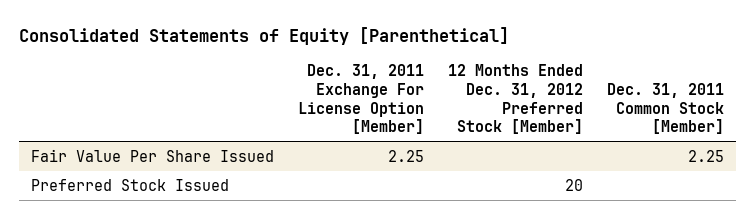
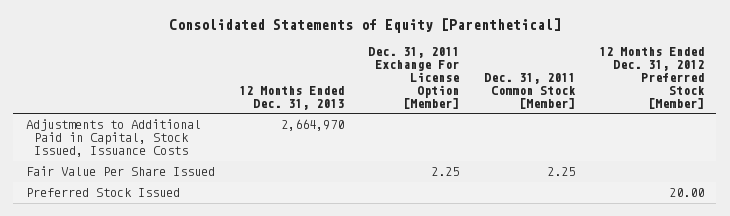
none -> [238,85,344,110] 12 Months Ended Dec. 31, 2013
none -> [25,119,201,158] Adjustments to Additional Paid in Capital, Stock Issued, Issuance Costs
[565,178,584,191] 20 -> [669,188,705,198] 20.00

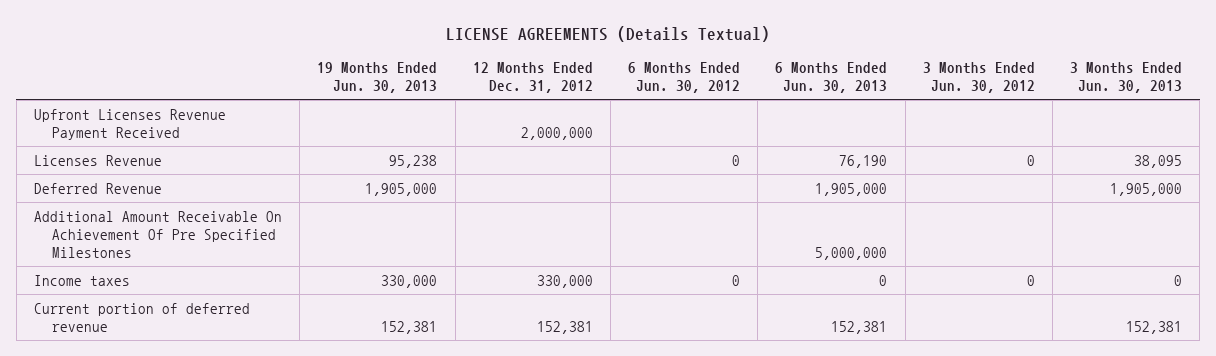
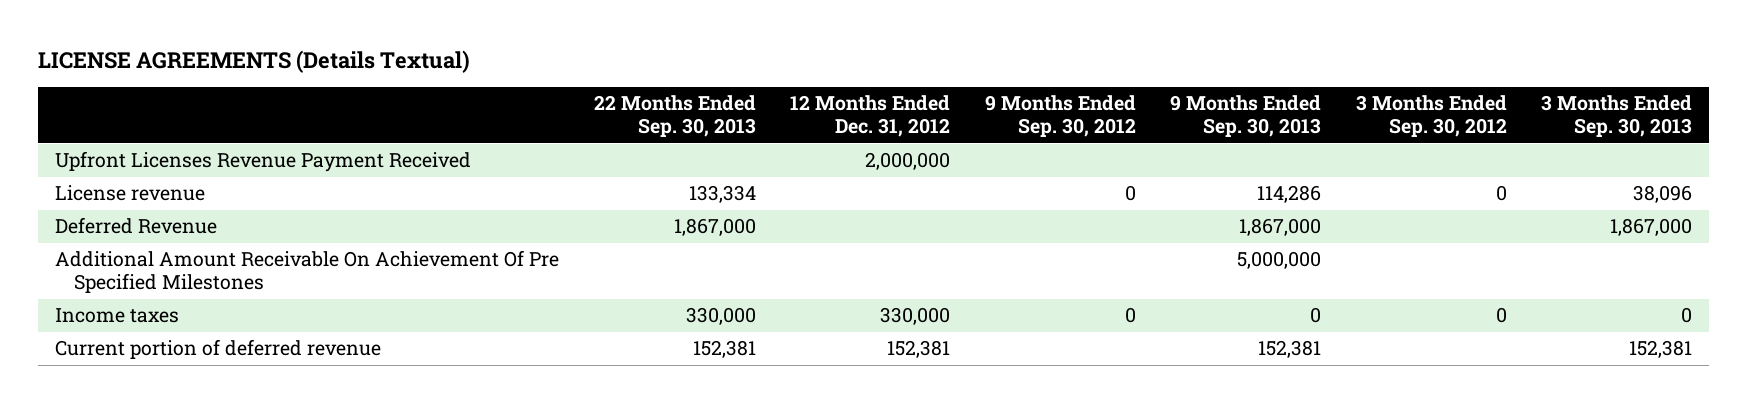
[317,61,438,93] 19 Months Ended Jun. 30, 2013 -> none
[628,61,741,93] 6 Months Ended Jun. 30, 2012 -> none
[775,61,888,93] 6 Months Ended Jun. 30, 2013 -> none
[922,61,1035,93] 3 Months Ended Jun. 30, 2012 -> none
[1070,61,1183,93] 3 Months Ended Jun. 30, 2013 -> none
none -> [593,95,756,138] 22 Months Ended Sep. 30, 2013
none -> [984,95,1136,138] 9 Months Ended Sep. 30, 2012
none -> [1170,95,1322,138] 9 Months Ended Sep. 30, 2013
none -> [1355,95,1507,138] 3 Months Ended Sep. 30, 2012
none -> [1541,95,1693,138] 3 Months Ended Sep. 30, 2013
[34,154,163,166] Licenses Revenue -> [55,185,206,202] License revenue

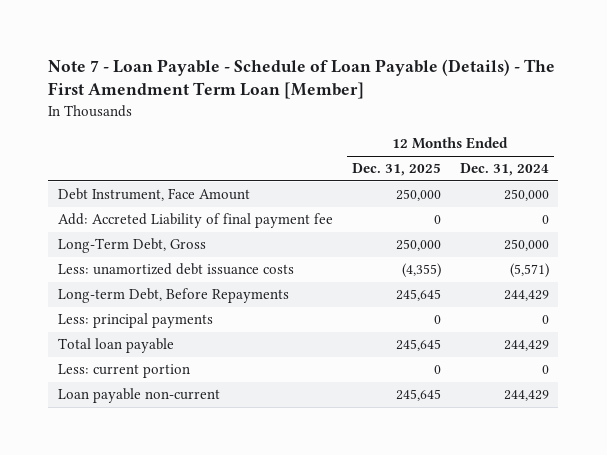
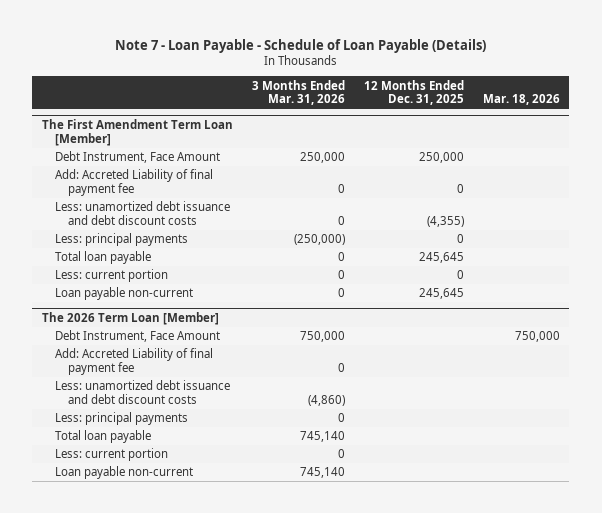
[48,58,556,100] Note 7 - Loan Payable - Schedule of Loan Payable (Details) - The First Amendment Term Loan [Member] -> [114,38,486,53] Note 7 - Loan Payable - Schedule of Loan Payable (Details)
[459,163,549,177] Dec. 31, 2024 -> none
none -> [251,79,345,106] 3 Months Ended Mar. 31, 2026
none -> [482,94,560,106] Mar. 18, 2026
none -> [41,119,233,146] The First Amendment Term Loan [Member]
[57,238,206,254] Long-Term Debt, Gross -> none
[57,288,289,304] Long-term Debt, Before Repayments -> none
[57,263,294,276] Less: unamortized debt issuance costs -> [54,201,230,225] Less: unamortized debt issuance and debt discount costs
none -> [41,312,219,326] The 2026 Term Loan [Member]
none -> [54,330,220,343] Debt Instrument, Face Amount
none -> [54,348,213,375] Add: Accreted Liability of final payment fee
none -> [54,380,230,404] Less: unamortized debt issuance and debt discount costs
none -> [54,412,188,426] Less: principal payments
none -> [54,430,151,444] Total loan payable
none -> [54,448,168,462] Less: current portion
none -> [54,466,193,480] Loan payable non-current

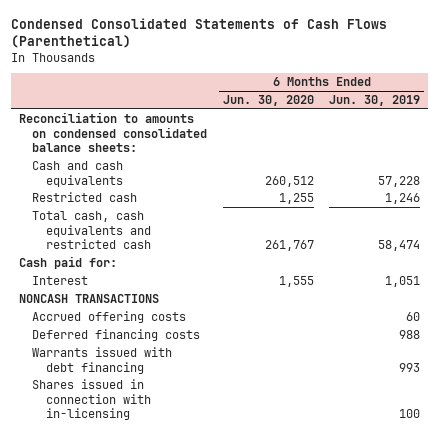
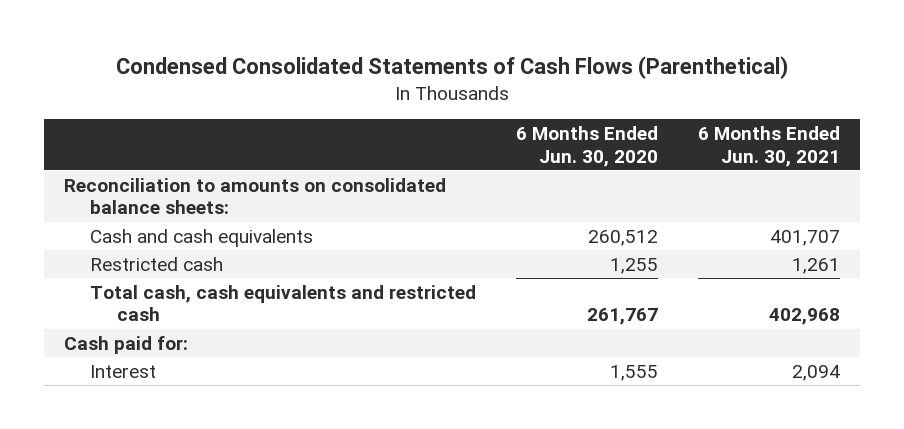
[329,95,421,107] Jun. 30, 2019 -> none
none -> [697,125,840,167] 6 Months Ended Jun. 30, 2021
[18,112,208,153] Reconciliation to amounts on condensed consolidated balance sheets: -> [64,177,447,215] Reconciliation to amounts on consolidated balance sheets:
[18,294,159,304] NONCASH TRANSACTIONS -> none
[32,311,187,324] Accrued offering costs -> none
[32,329,201,342] Deferred financing costs -> none
[32,347,173,374] Warrants issued with debt financing -> none
[32,379,151,421] Shares issued in connection with in-licensing -> none

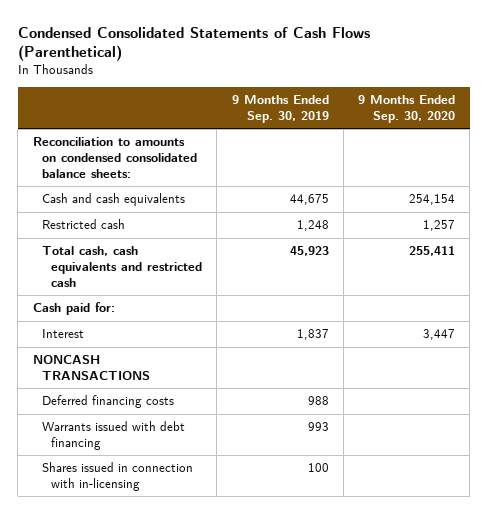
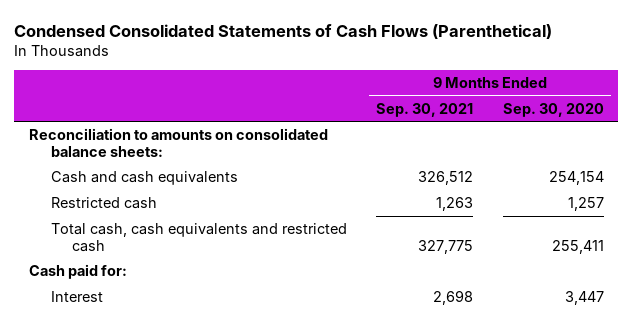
[231,95,329,123] 9 Months Ended Sep. 30, 2019 -> none
none -> [376,102,474,117] Sep. 30, 2021
[32,137,197,178] Reconciliation to amounts on condensed consolidated balance sheets: -> [29,128,329,157] Reconciliation to amounts on consolidated balance sheets:
[32,355,150,381] NONCASH TRANSACTIONS -> none
[41,395,174,409] Deferred financing costs -> none
[41,421,185,451] Warrants issued with debt financing -> none
[41,462,193,492] Shares issued in connection with in-licensing -> none

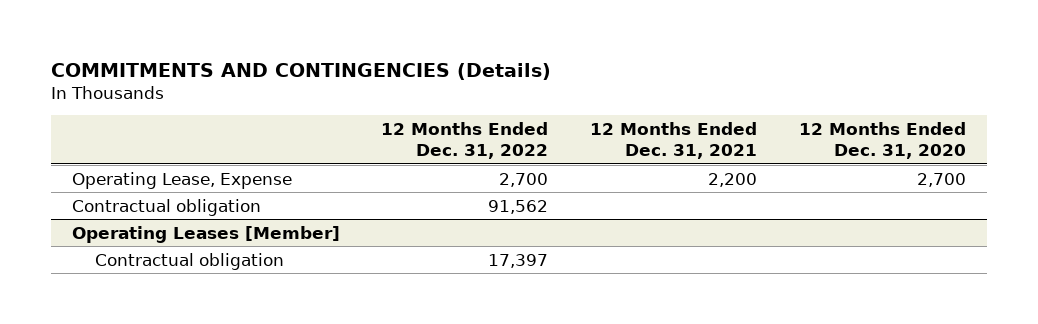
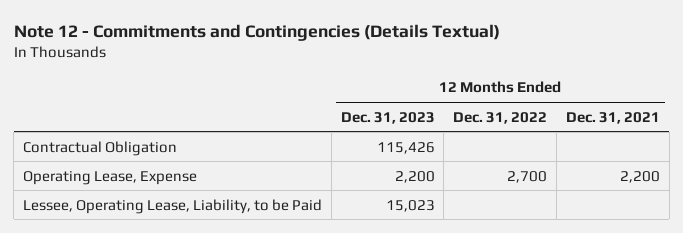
[50,62,551,80] COMMITMENTS AND CONTINGENCIES (Details) -> [13,24,500,42] Note 12 - Commitments and Contingencies (Details Textual)
[798,122,966,160] 12 Months Ended Dec. 31, 2020 -> none
none -> [340,111,435,124] Dec. 31, 2023
none -> [23,140,178,156] Contractual Obligation
[71,198,261,216] Contractual obligation -> none
[71,225,340,243] Operating Leases [Member] -> none
[94,252,284,270] Contractual obligation -> none
none -> [23,198,323,214] Lessee, Operating Lease, Liability, to be Paid

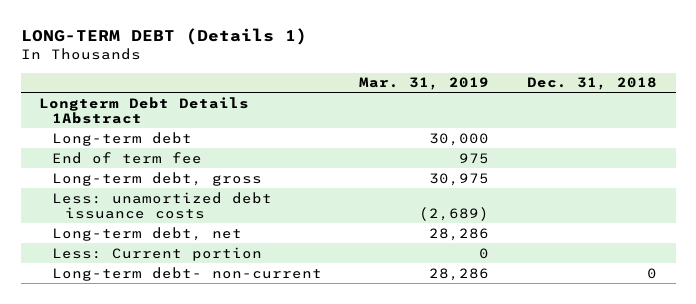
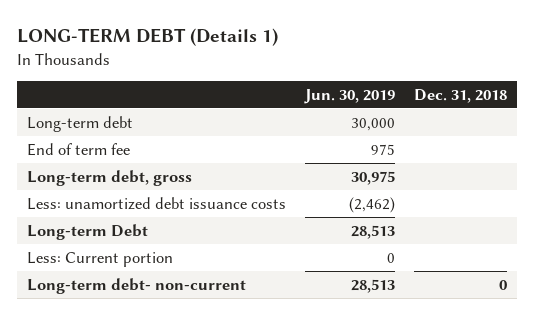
[359,77,490,91] Mar. 31, 2019 -> none
none -> [303,88,395,104] Jun. 30, 2019
[39,96,250,125] Longterm Debt Details 1Abstract -> none
[51,226,242,241] Long-term debt, net -> [26,223,148,240] Long-term Debt

